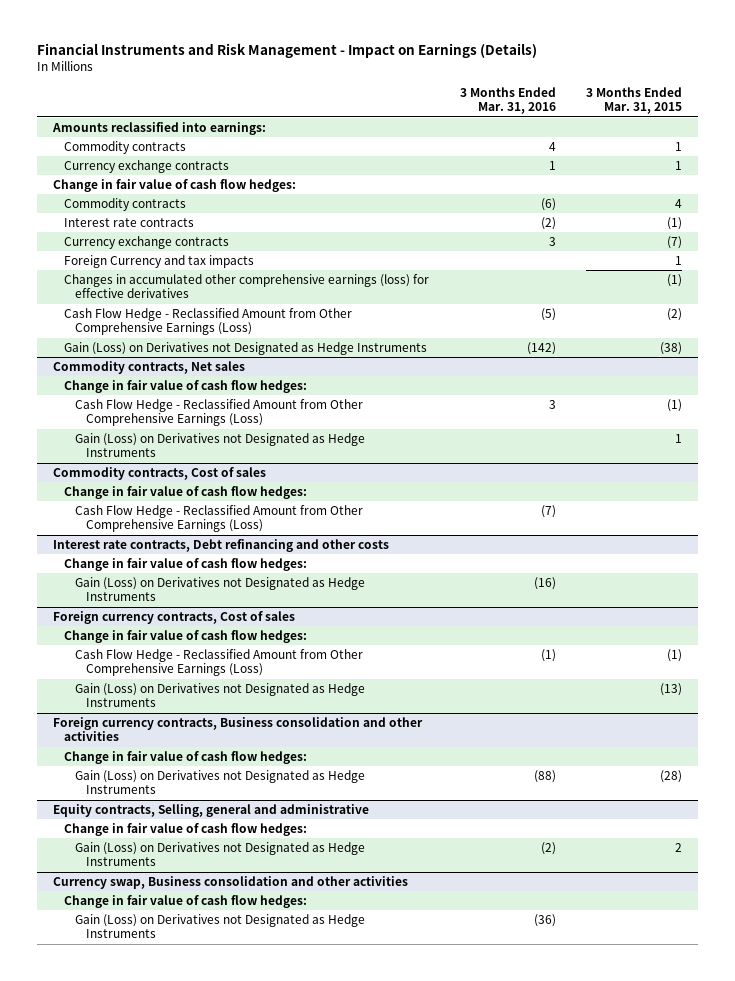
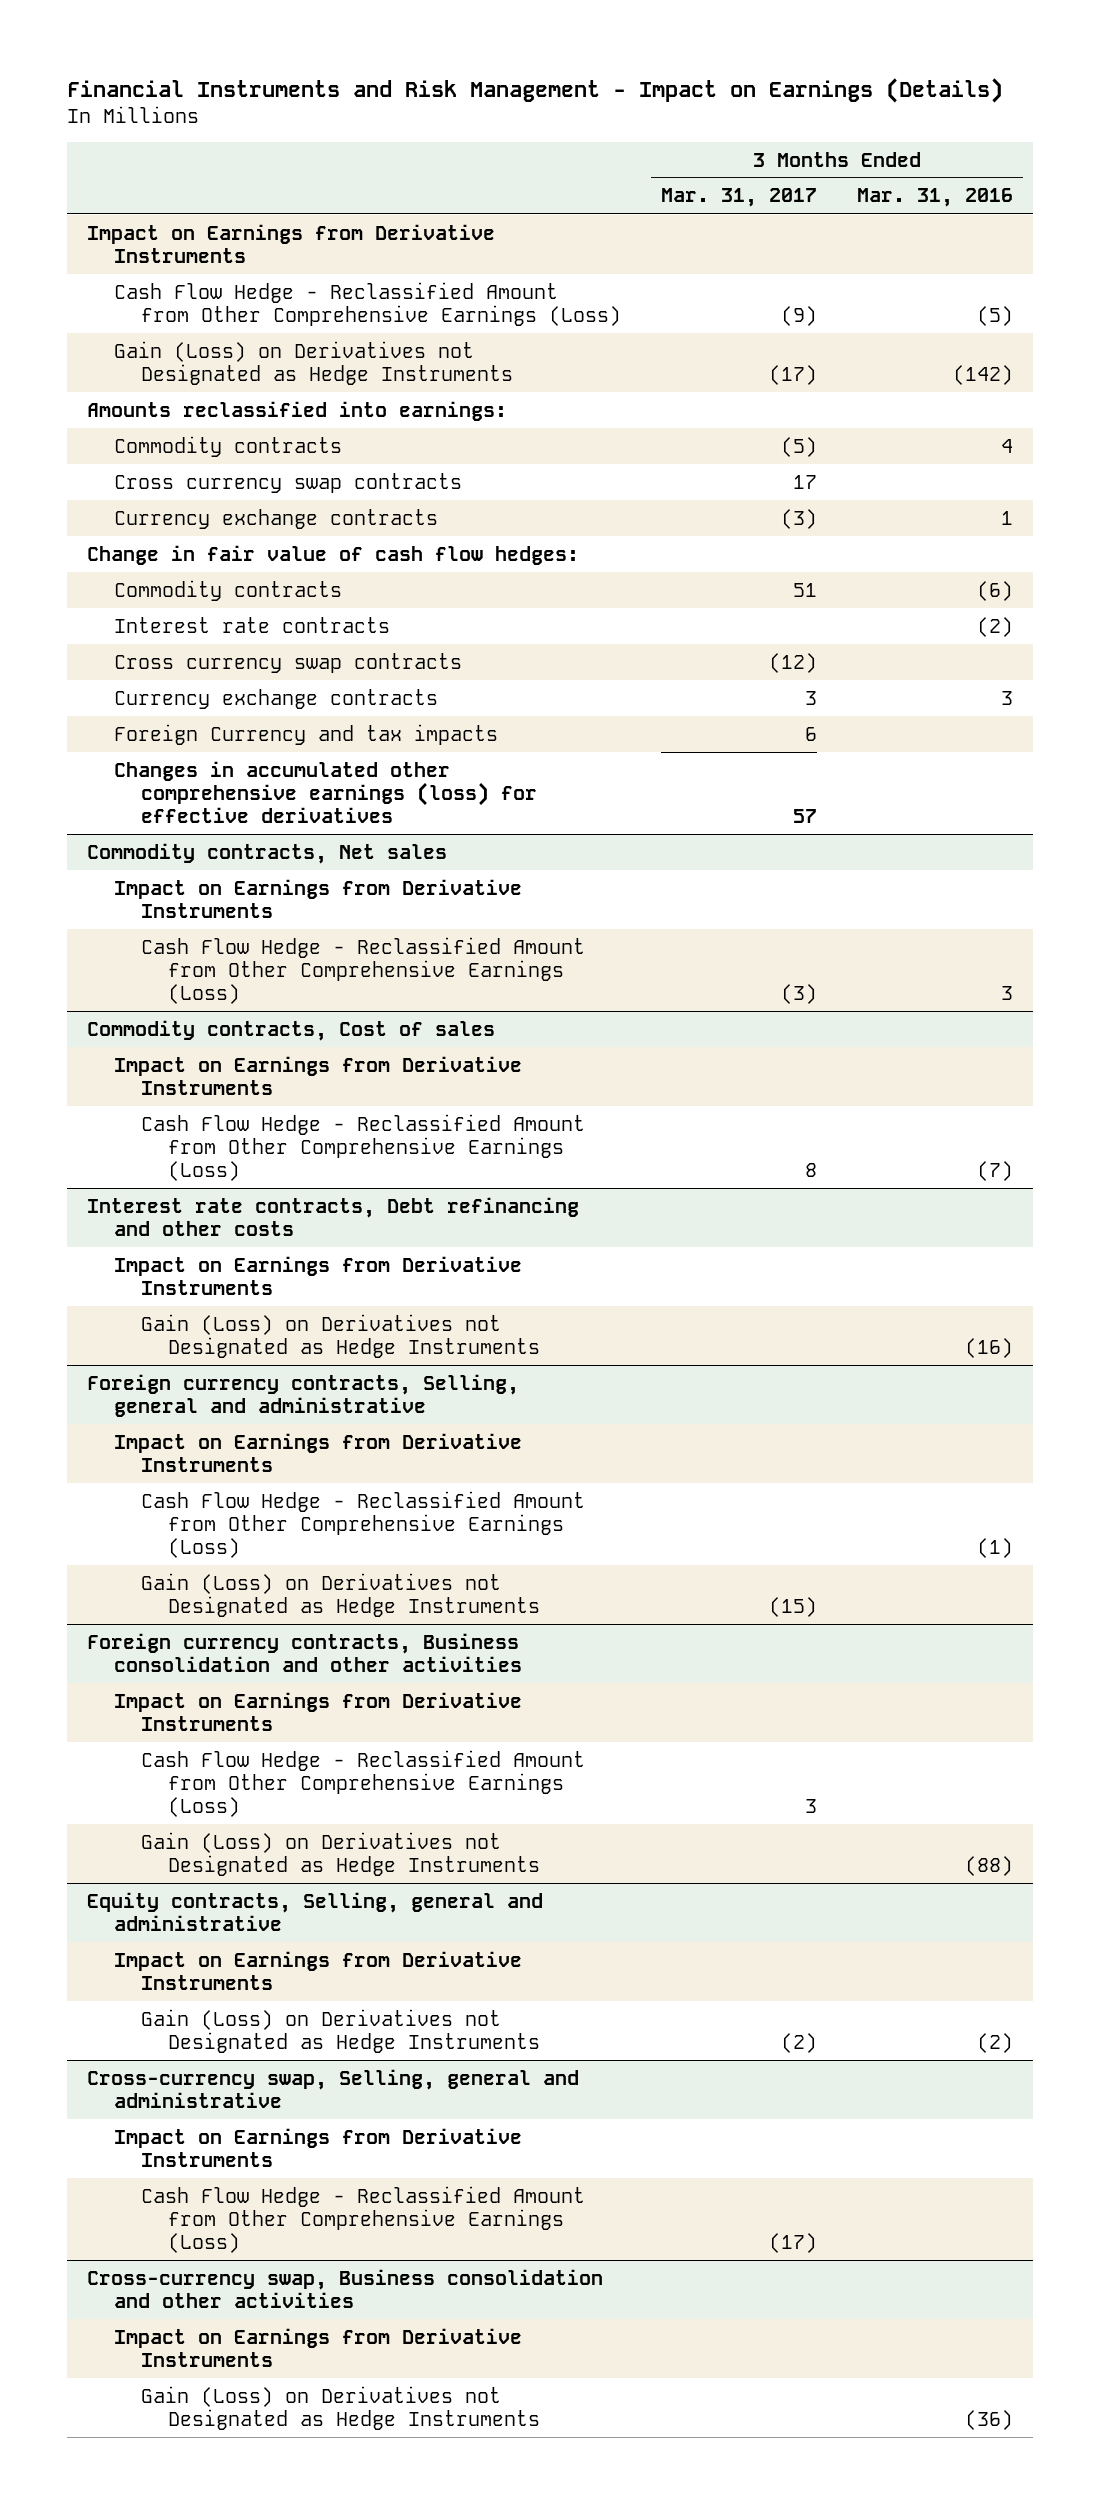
[586,86,683,115] 3 Months Ended Mar. 31, 2015 -> none
none -> [661,188,818,208] Mar. 31, 2017
none -> [87,223,496,263] Impact on Earnings from Derivative Instruments
[63,307,352,336] Cash Flow Hedge - Reclassified Amount from Other Comprehensive Earnings (Loss) -> [114,281,622,326] Cash Flow Hedge - Reclassified Amount from Other Comprehensive Earnings (Loss)
[63,341,427,355] Gain (Loss) on Derivatives not Designated as Hedge Instruments -> [114,340,514,385] Gain (Loss) on Derivatives not Designated as Hedge Instruments
none -> [114,472,463,493] Cross currency swap contracts
none -> [114,652,463,673] Cross currency swap contracts
[63,379,307,393] Change in fair value of cash flow hedges: -> none
none -> [114,878,523,918] Impact on Earnings from Derivative Instruments
[74,432,365,458] Gain (Loss) on Derivatives not Designated as Hedge Instruments -> none
[63,485,307,499] Change in fair value of cash flow hedges: -> none
none -> [114,1055,523,1095] Impact on Earnings from Derivative Instruments
[63,557,307,571] Change in fair value of cash flow hedges: -> none
none -> [114,1255,523,1295] Impact on Earnings from Derivative Instruments
[52,610,295,624] Foreign currency contracts, Cost of sales -> none
[63,629,307,643] Change in fair value of cash flow hedges: -> none
none -> [87,1373,520,1417] Foreign currency contracts, Selling, general and administrative
none -> [114,1432,523,1472] Impact on Earnings from Derivative Instruments
[63,750,307,764] Change in fair value of cash flow hedges: -> none
none -> [114,1691,523,1731] Impact on Earnings from Derivative Instruments
none -> [141,1749,586,1818] Cash Flow Hedge - Reclassified Amount from Other Comprehensive Earnings (Loss)
[63,822,307,836] Change in fair value of cash flow hedges: -> none
none -> [114,1950,523,1990] Impact on Earnings from Derivative Instruments
[63,894,307,908] Change in fair value of cash flow hedges: -> none
none -> [87,2068,580,2108] Cross-currency swap, Selling, general and administrative
none -> [114,2127,523,2167] Impact on Earnings from Derivative Instruments
none -> [141,2185,586,2254] Cash Flow Hedge - Reclassified Amount from Other Comprehensive Earnings (Loss)
[52,875,408,889] Currency swap, Business consolidation and other activities -> [87,2268,604,2308] Cross-currency swap, Business consolidation and other activities
none -> [114,2327,523,2367] Impact on Earnings from Derivative Instruments

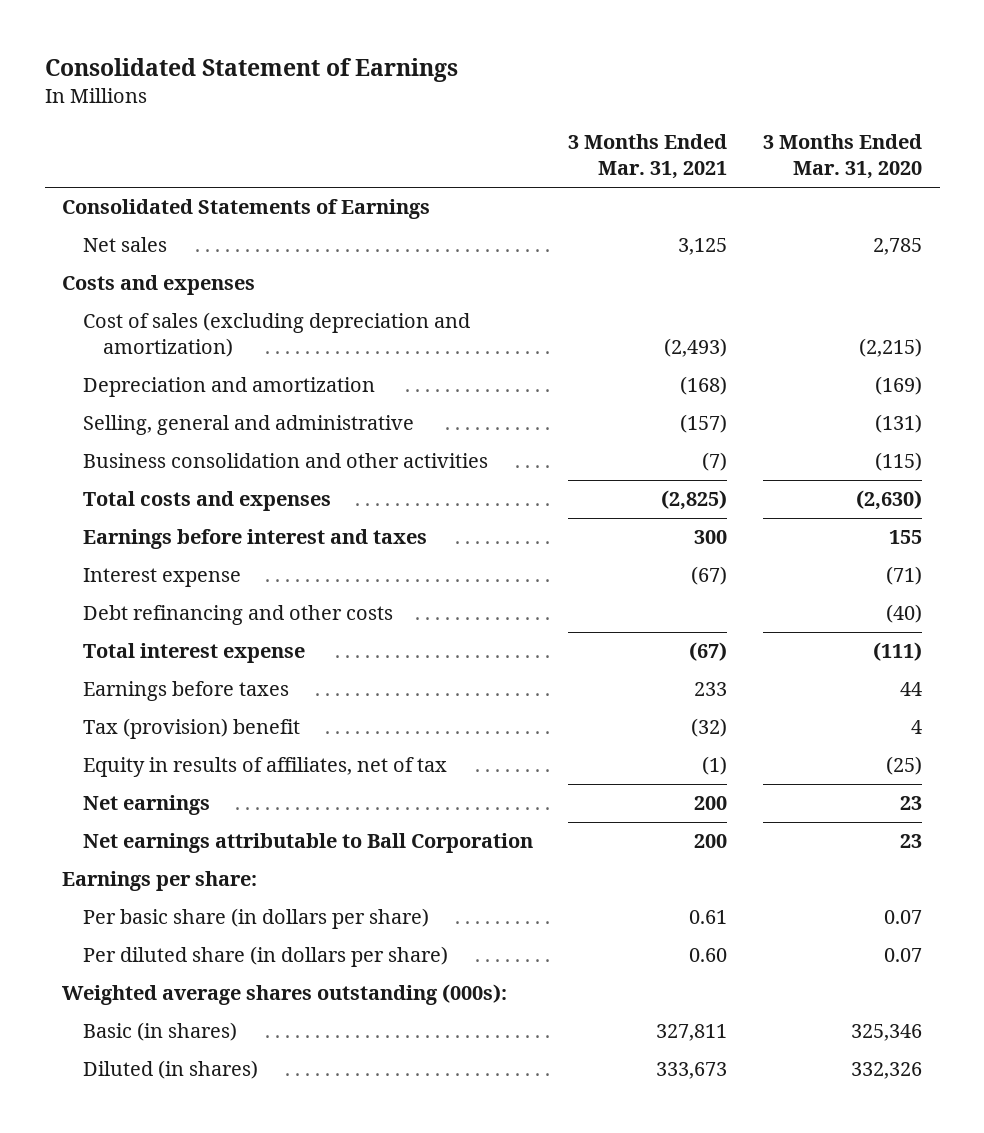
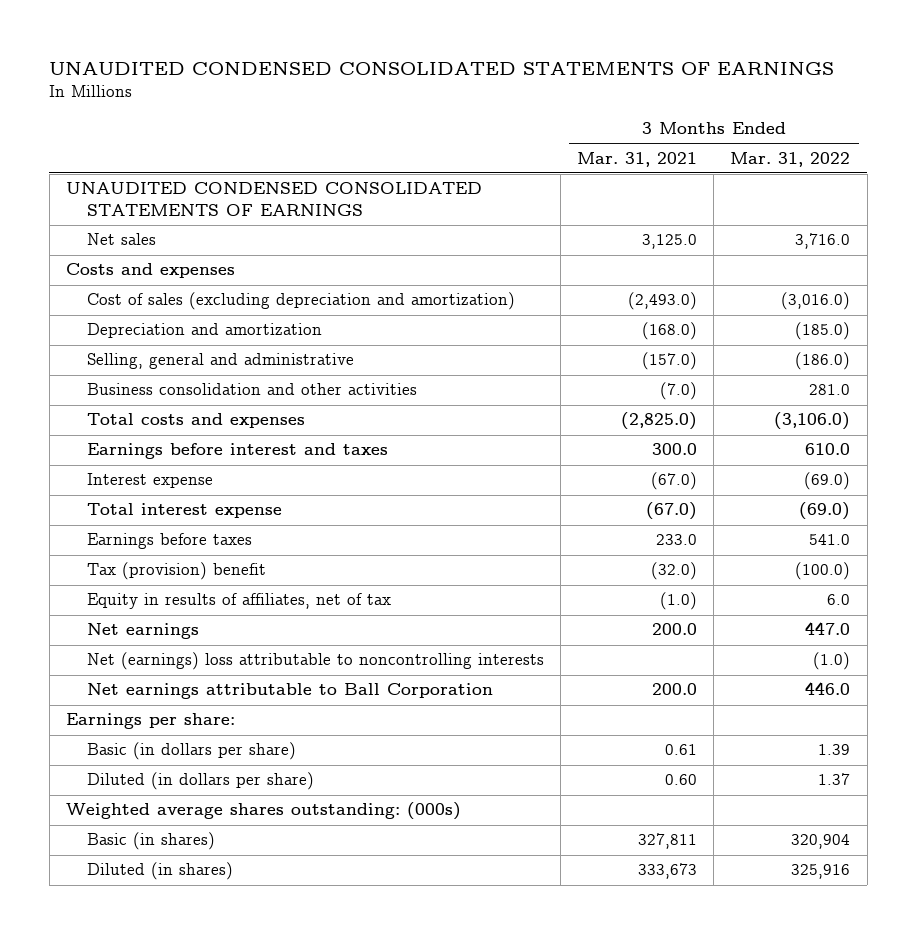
[44,57,458,82] Consolidated Statement of Earnings -> [49,62,835,76] UNAUDITED CONDENSED CONSOLIDATED STATEMENTS OF EARNINGS
[762,134,922,180] 3 Months Ended Mar. 31, 2020 -> none
none -> [730,151,851,167] Mar. 31, 2022
[62,199,431,220] Consolidated Statements of Earnings -> [66,182,483,216] UNAUDITED CONDENSED CONSOLIDATED STATEMENTS OF EARNINGS
[678,238,728,256] 3,125 -> [641,234,697,250] 3,125.0
[82,605,393,626] Debt refinancing and other costs -> none
[664,338,728,358] (2,493) -> [627,292,697,311] (2,493.0)
[680,376,728,396] (168) -> [641,322,697,341] (168.0)
[680,414,728,434] (157) -> [641,352,697,371] (157.0)
[702,452,728,472] (7) -> [659,382,697,401] (7.0)
[661,490,728,511] (2,825) -> [620,412,697,431] (2,825.0)
[694,530,728,545] 300 -> [651,443,697,456] 300.0
[691,566,728,586] (67) -> [650,472,697,491] (67.0)
[689,642,728,662] (67) -> [645,502,697,521] (67.0)
[694,682,728,697] 233 -> [655,534,697,546] 233.0
[691,718,728,738] (32) -> [650,562,697,581] (32.0)
[702,756,728,776] (1) -> [659,592,697,611] (1.0)
[694,796,728,811] 200 -> [651,623,697,636] 200.0
none -> [86,652,544,671] Net (earnings) loss attributable to noncontrolling interests
[694,834,728,849] 200 -> [651,683,697,696] 200.0
[82,908,429,930] Per basic share (in dollars per share) -> [86,742,296,761] Basic (in dollars per share)
[82,946,448,968] Per diluted share (in dollars per share) -> [86,772,314,791] Diluted (in dollars per share)
[62,984,508,1006] Weighted average shares outstanding (000s): -> [66,802,462,821] Weighted average shares outstanding: (000s)

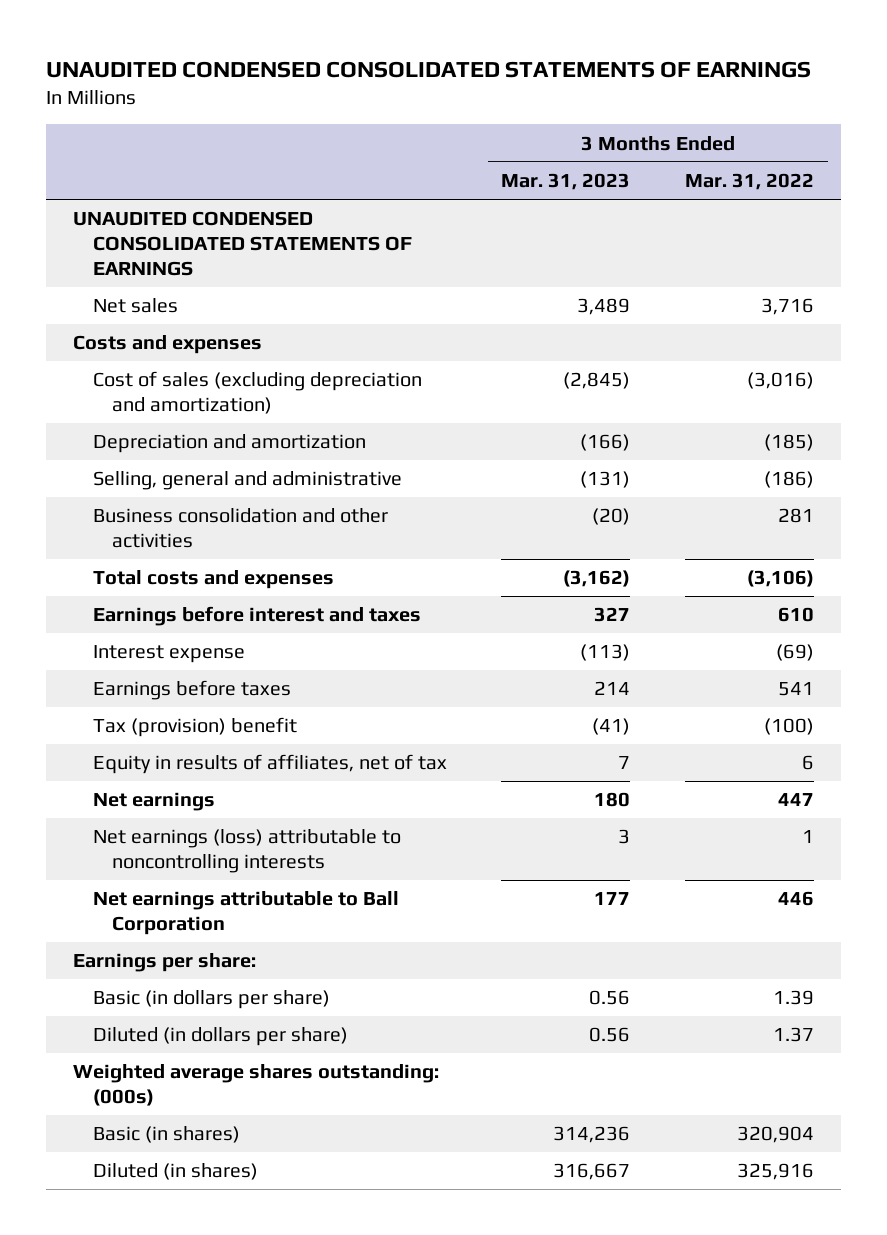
[576,151,697,167] Mar. 31, 2021 -> none
none -> [501,173,631,191] Mar. 31, 2023
[795,233,851,250] 3,716.0 -> [761,298,815,316] 3,716
[86,503,282,519] Total interest expense -> none
[781,292,851,311] (3,016.0) -> [747,372,815,390] (3,016)
[795,322,851,341] (185.0) -> [764,434,815,452] (185)
[795,352,851,371] (186.0) -> [764,471,815,489] (186)
[809,384,851,396] 281.0 -> [778,508,815,524] 281
[774,412,851,431] (3,106.0) -> [747,570,815,588] (3,106)
[805,443,851,456] 610.0 -> [778,607,815,623] 610
[804,472,851,491] (69.0) -> [776,644,815,662] (69)
[809,534,851,546] 541.0 -> [778,682,815,697] 541
[795,562,851,581] (100.0) -> [764,718,815,736] (100)
[827,594,851,606] 6.0 -> [802,755,815,771] 6
[805,622,851,636] 447.0 -> [778,793,815,807] 447
[86,652,544,671] Net (earnings) loss attributable to noncontrolling interests -> [92,829,401,874] Net earnings (loss) attributable to noncontrolling interests
[813,652,851,671] (1.0) -> [802,830,815,844] 1
[805,682,851,696] 446.0 -> [778,891,815,907] 446

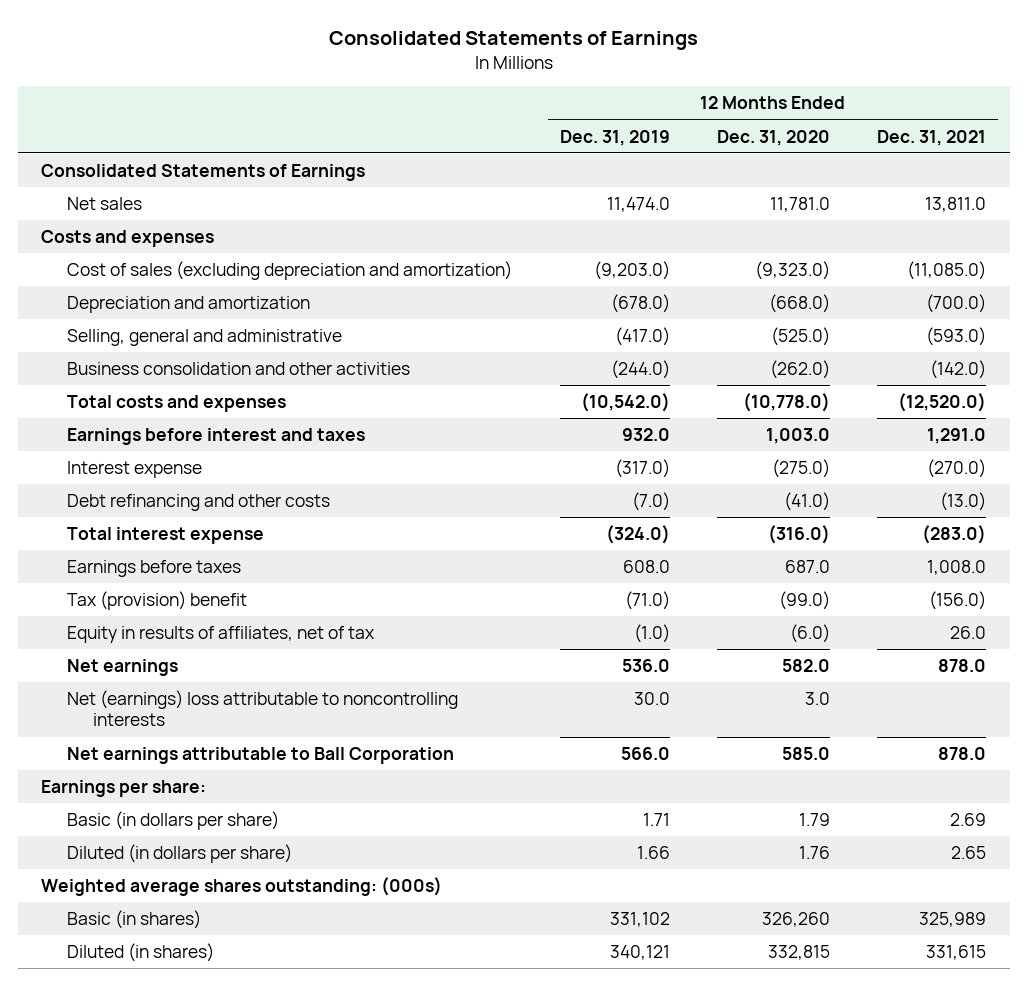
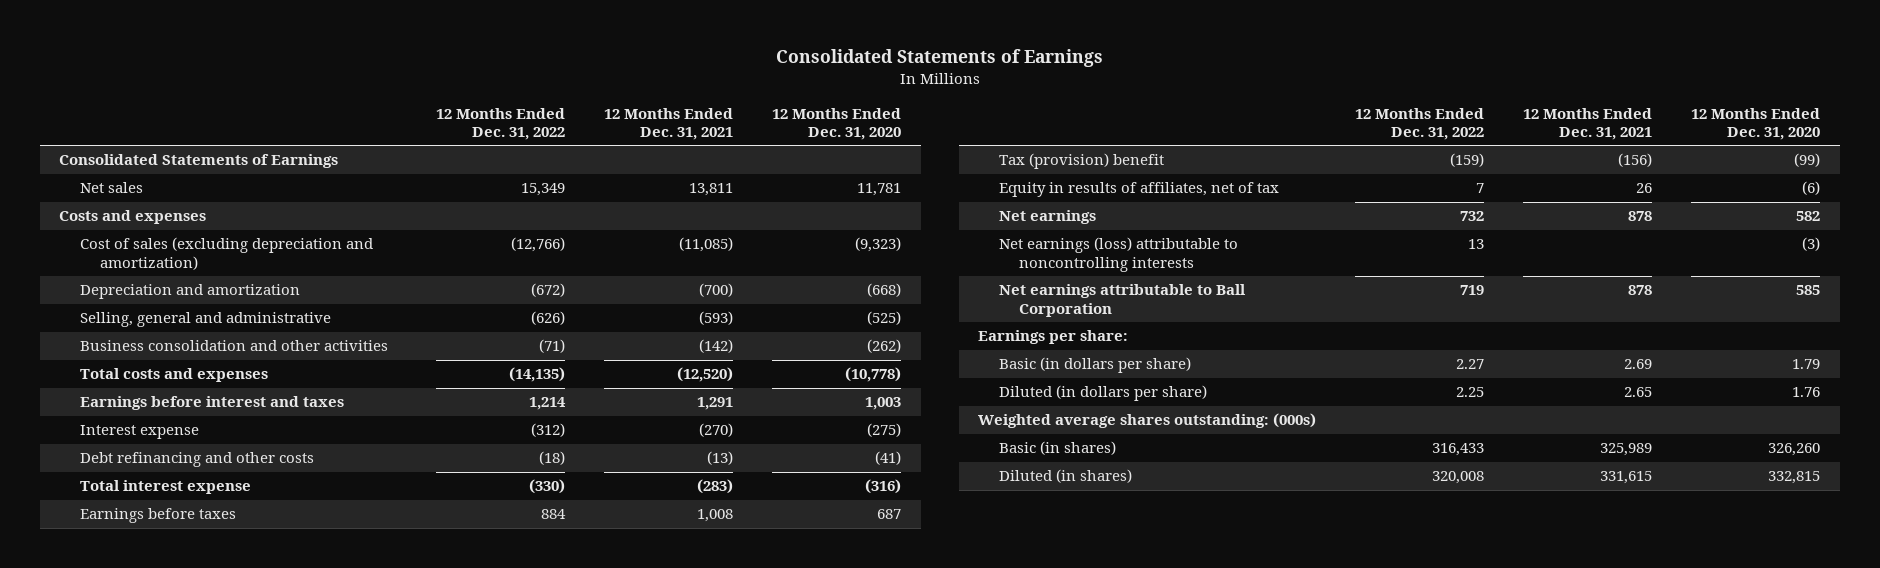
[559,129,670,146] Dec. 31, 2019 -> none
none -> [436,107,566,140] 12 Months Ended Dec. 31, 2022
[770,197,831,213] 11,781.0 -> [857,183,902,197] 11,781
[925,197,987,213] 13,811.0 -> [689,183,734,197] 13,811
[755,261,831,281] (9,323.0) -> [855,237,902,253] (9,323)
[907,261,987,281] (11,085.0) -> [679,237,734,253] (11,085)
[769,294,831,314] (668.0) -> [867,283,902,298] (668)
[926,294,987,314] (700.0) -> [699,283,734,298] (700)
[771,327,831,347] (525.0) -> [867,311,902,326] (525)
[926,327,987,347] (593.0) -> [699,311,734,326] (593)
[770,360,831,380] (262.0) -> [867,339,902,354] (262)
[930,360,987,380] (142.0) -> [699,339,734,354] (142)
[743,393,831,413] (10,778.0) -> [845,367,902,383] (10,778)
[898,393,987,413] (12,520.0) -> [677,367,734,383] (12,520)
[766,428,831,445] 1,003.0 -> [865,397,902,411] 1,003
[927,428,987,445] 1,291.0 -> [697,397,734,411] 1,291
[772,459,831,479] (275.0) -> [867,423,902,438] (275)
[927,459,987,479] (270.0) -> [699,423,734,438] (270)
[784,492,831,512] (41.0) -> [875,451,902,466] (41)
[940,492,987,512] (13.0) -> [707,451,734,466] (13)
[768,525,831,545] (316.0) -> [865,479,902,495] (316)
[922,525,987,545] (283.0) -> [697,479,734,495] (283)
[785,560,831,574] 687.0 -> [877,509,902,520] 687
[927,560,987,576] 1,008.0 -> [697,509,734,523] 1,008
[779,591,831,611] (99.0) -> [1794,153,1821,168] (99)
[929,591,987,611] (156.0) -> [1618,153,1653,168] (156)
[790,624,831,644] (6.0) -> [1802,181,1821,196] (6)
[950,626,987,640] 26.0 -> [1636,183,1653,194] 26
[782,659,831,673] 582.0 -> [1796,211,1821,222] 582
[938,659,987,673] 878.0 -> [1628,211,1653,222] 878
[67,690,459,727] Net (earnings) loss attributable to noncontrolling interests -> [998,237,1238,272] Net earnings (loss) attributable to noncontrolling interests
[805,692,831,706] 3.0 -> [1802,237,1821,252] (3)
[782,747,831,761] 585.0 -> [1796,285,1821,296] 585
[938,747,987,761] 878.0 -> [1628,285,1653,296] 878

